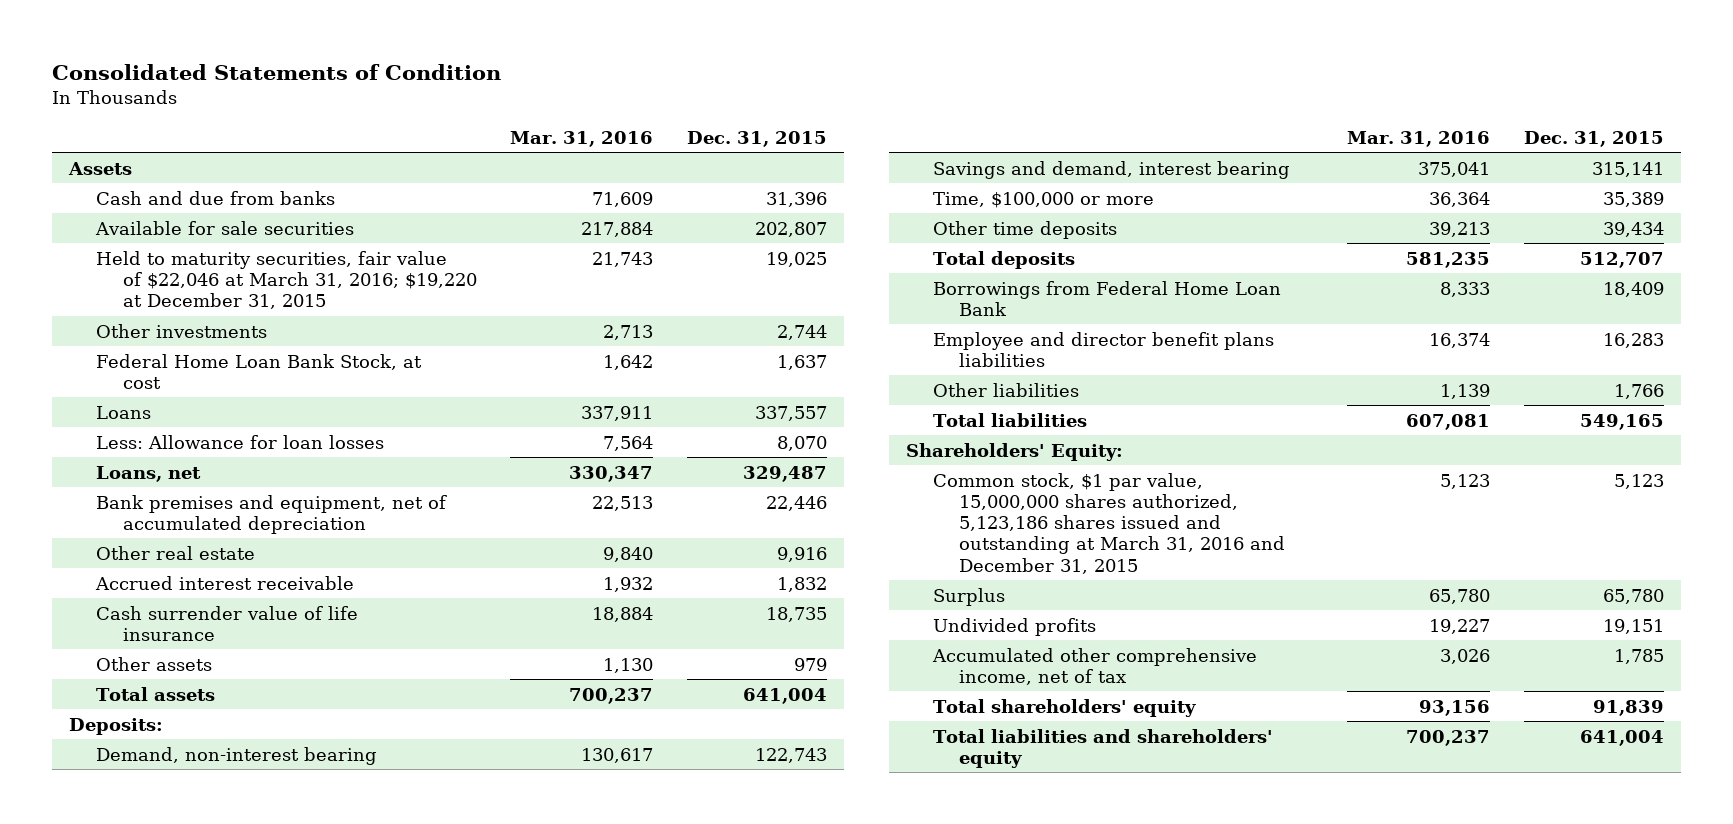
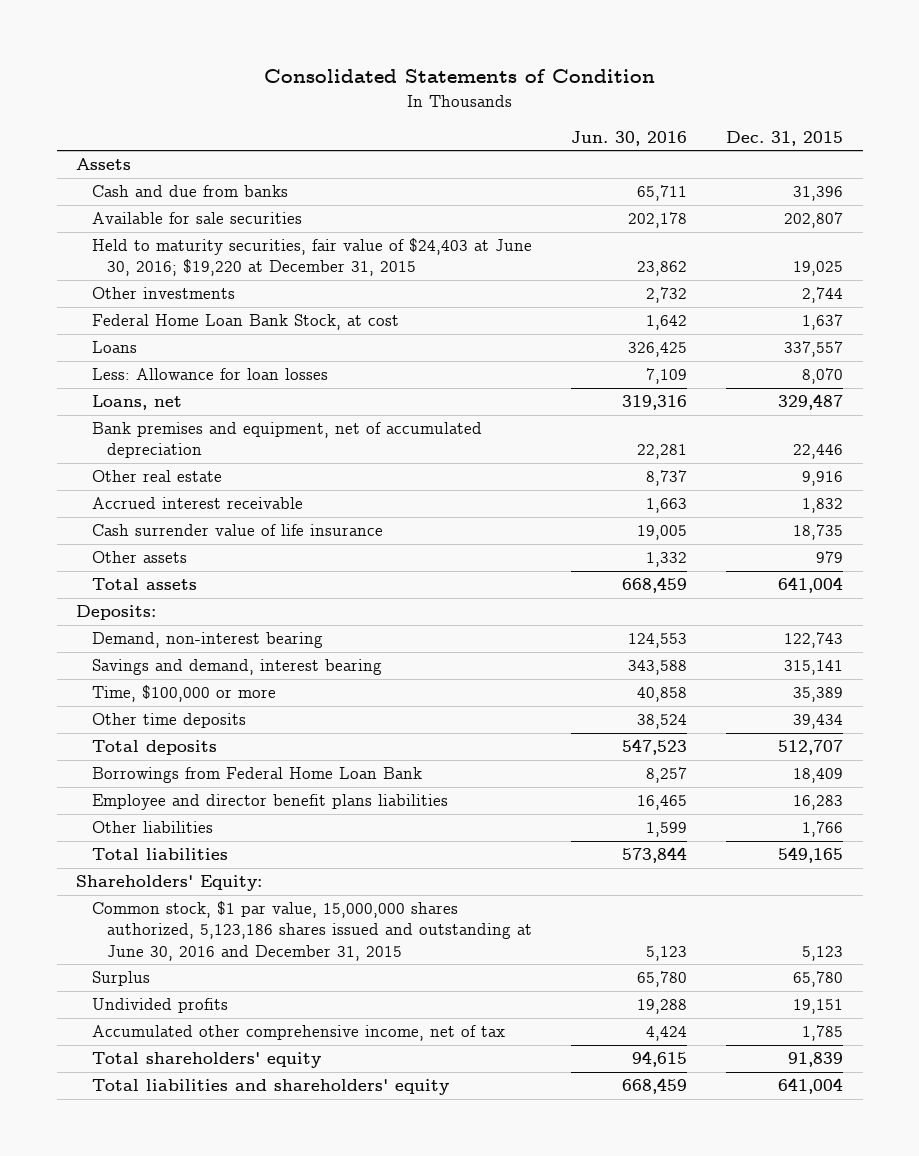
[510,130,654,147] Mar. 31, 2016 -> none
none -> [571,131,688,147] Jun. 30, 2016
[95,250,477,310] Held to maturity securities, fair value of $22,046 at March 31, 2016; $19,220 at December 31, 2015 -> [91,238,532,277] Held to maturity securities, fair value of $24,403 at June 30, 2016; $19,220 at December 31, 2015
[932,472,1286,574] Common stock, $1 par value, 15,000,000 shares authorized, 5,123,186 shares issued and outstanding at March 31, 2016 and December 31, 2015 -> [91,901,533,961] Common stock, $1 par value, 15,000,000 shares authorized, 5,123,186 shares issued and outstanding at June 30, 2016 and December 31, 2015

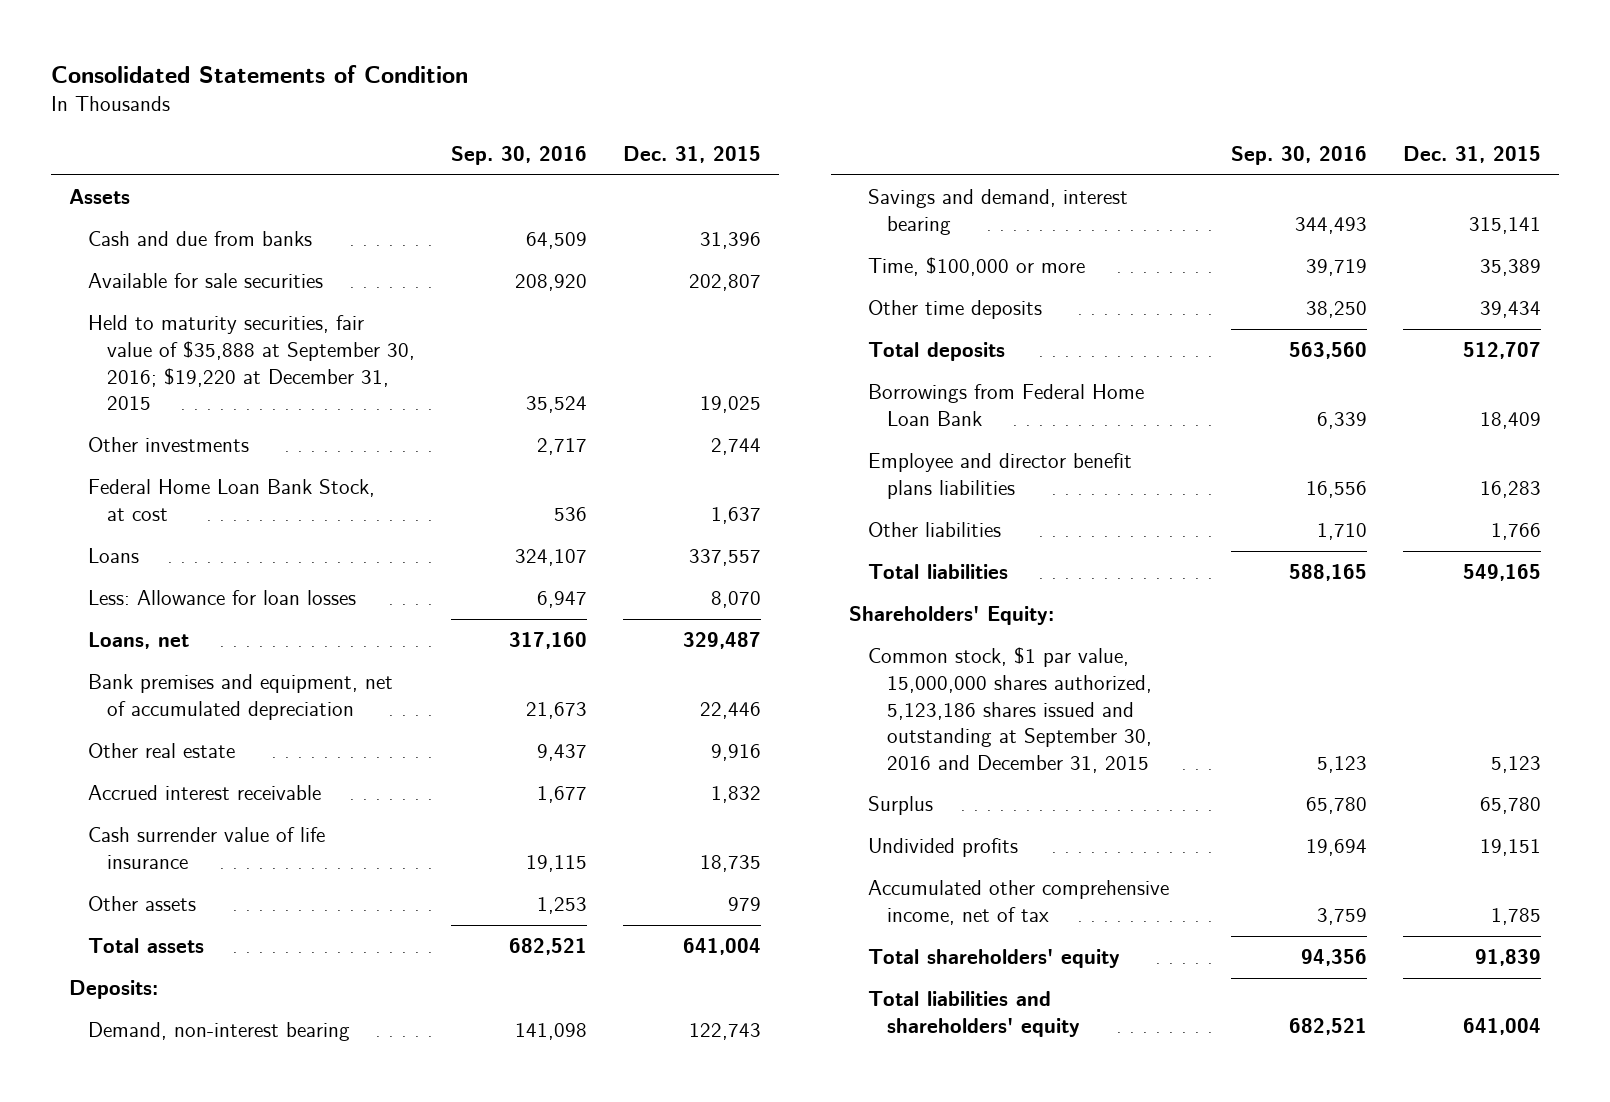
[571,131,688,147] Jun. 30, 2016 -> none
none -> [451,145,588,165] Sep. 30, 2016
[91,238,532,277] Held to maturity securities, fair value of $24,403 at June 30, 2016; $19,220 at December 31, 2015 -> [88,315,416,411] Held to maturity securities, fair value of $35,888 at September 30, 2016; $19,220 at December 31, 2015
[91,901,533,961] Common stock, $1 par value, 15,000,000 shares authorized, 5,123,186 shares issued and outstanding at June 30, 2016 and December 31, 2015 -> [867,647,1153,773] Common stock, $1 par value, 15,000,000 shares authorized, 5,123,186 shares issued and outstanding at September 30, 2016 and December 31, 2015

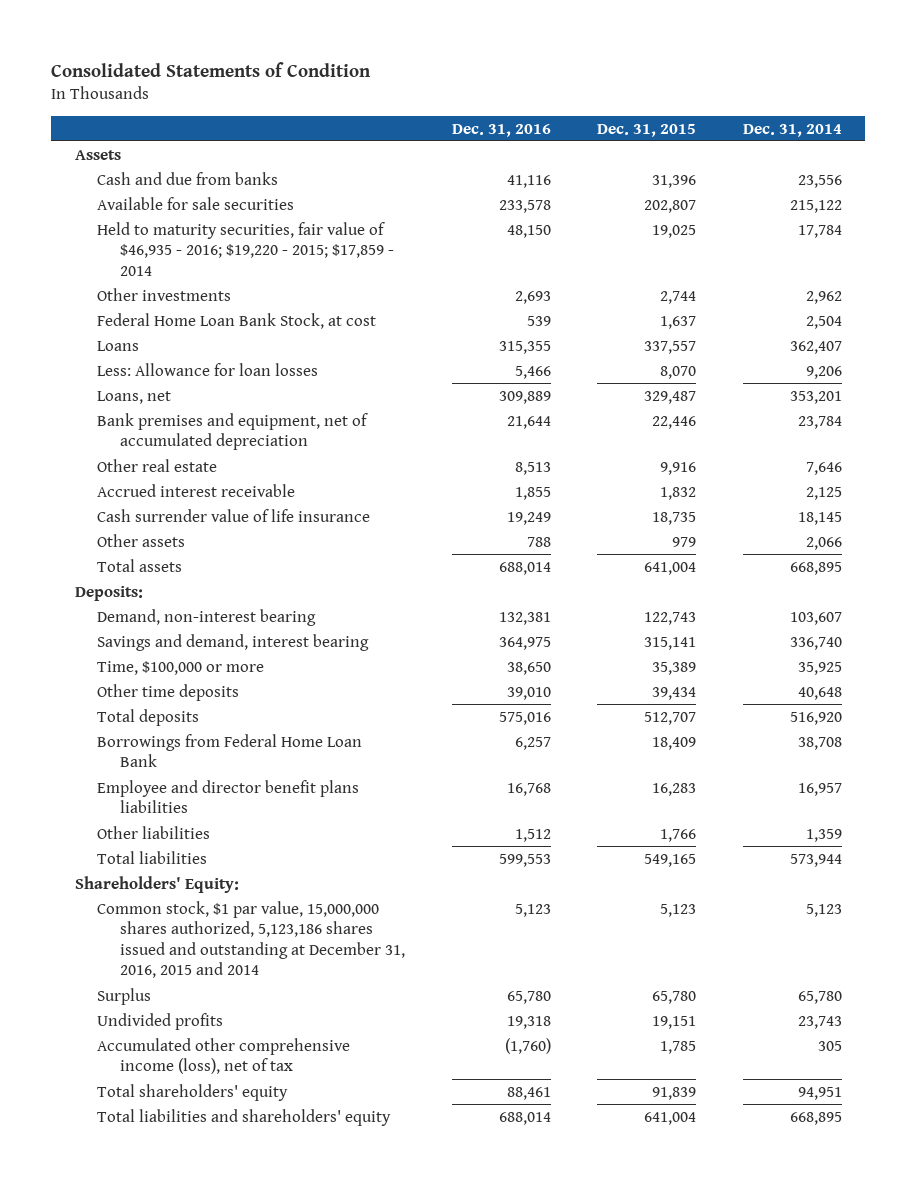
[451,145,588,165] Sep. 30, 2016 -> none
none -> [451,123,551,137] Dec. 31, 2016
none -> [742,123,842,137] Dec. 31, 2014
[88,315,416,411] Held to maturity securities, fair value of $35,888 at September 30, 2016; $19,220 at December 31, 2015 -> [97,221,395,276] Held to maturity securities, fair value of $46,935 - 2016; $19,220 - 2015; $17,859 - 2014
[867,647,1153,773] Common stock, $1 par value, 15,000,000 shares authorized, 5,123,186 shares issued and outstanding at September 30, 2016 and December 31, 2015 -> [97,900,406,979] Common stock, $1 par value, 15,000,000 shares authorized, 5,123,186 shares issued and outstanding at December 31, 2016, 2015 and 2014
[867,880,1169,925] Accumulated other comprehensive income, net of tax -> [97,1037,351,1075] Accumulated other comprehensive income (loss), net of tax

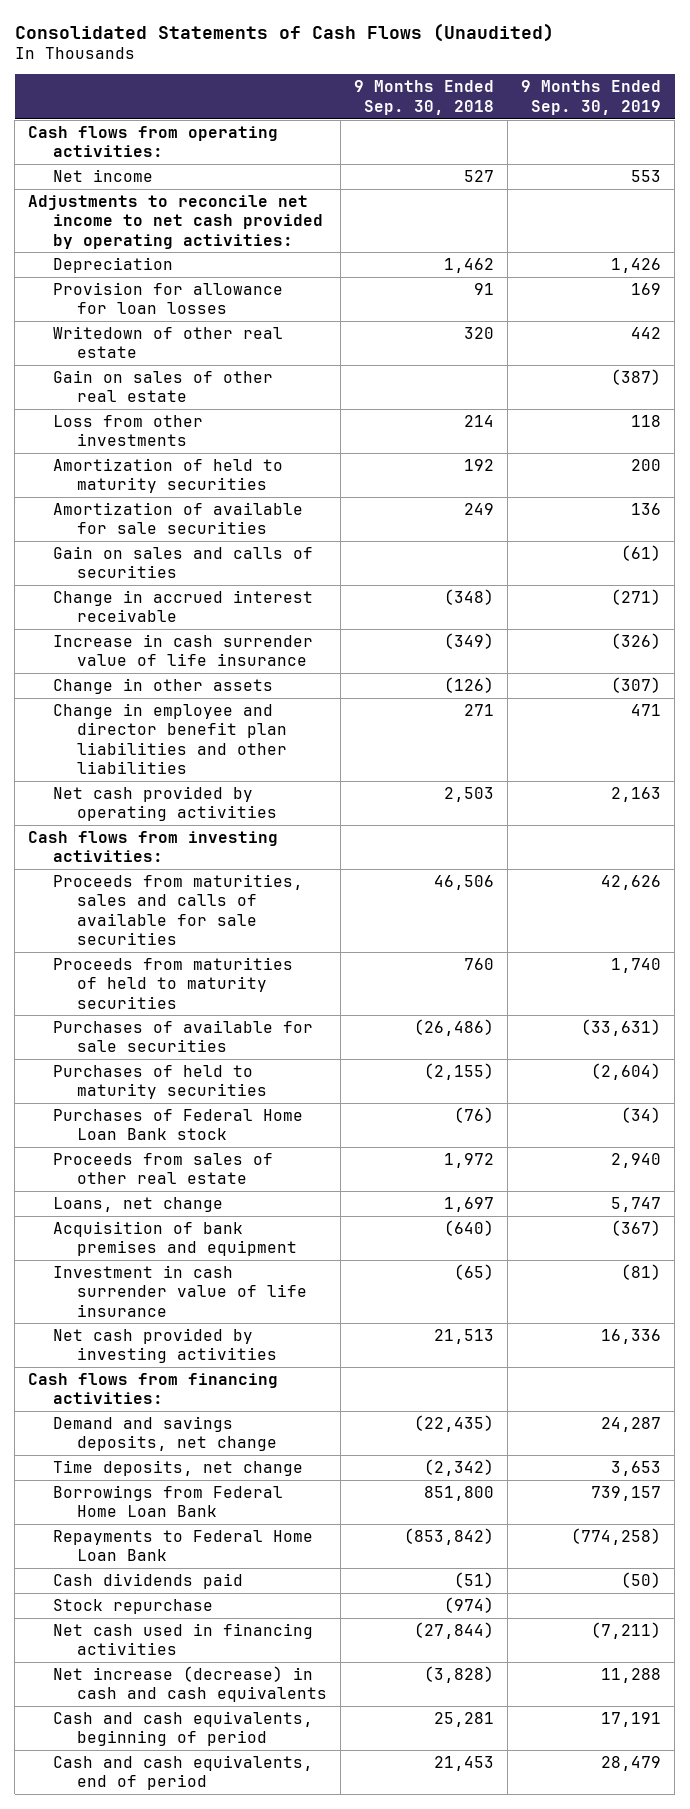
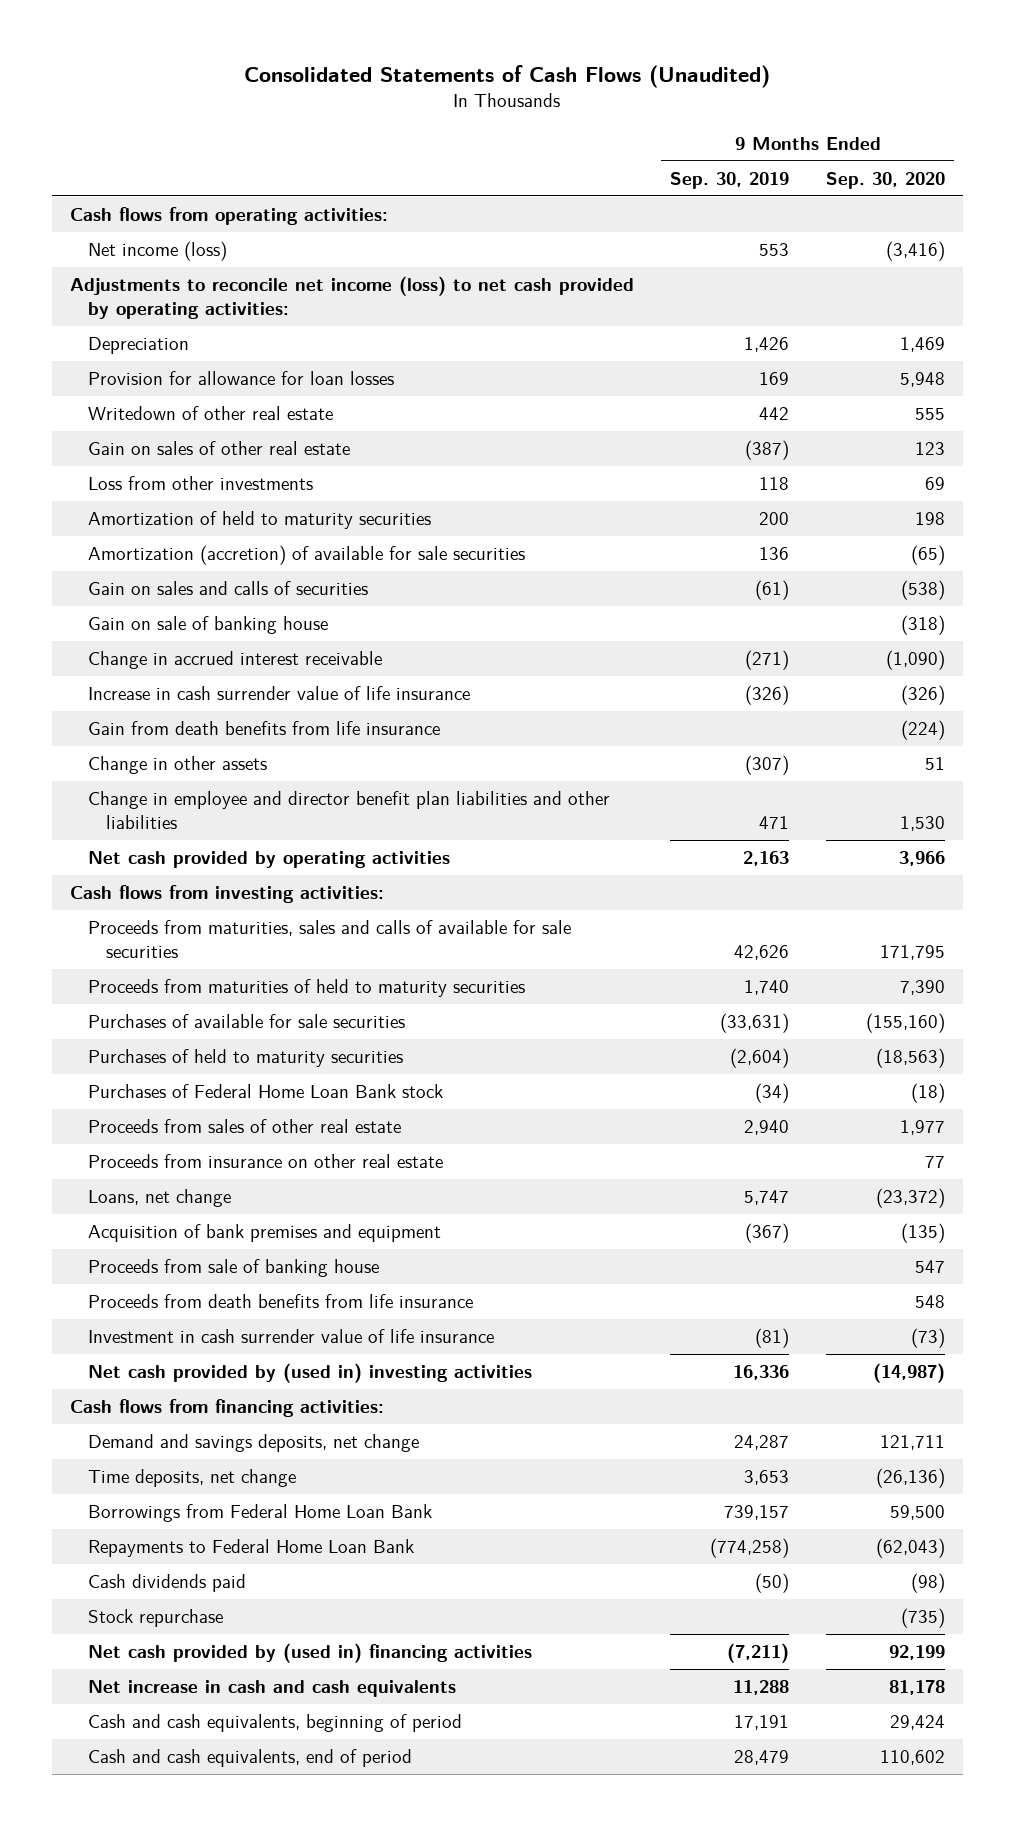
[354,80,495,115] 9 Months Ended Sep. 30, 2018 -> none
none -> [825,171,945,189] Sep. 30, 2020
[52,169,153,183] Net income -> [88,241,228,262] Net income (loss)
[28,195,323,249] Adjustments to reconcile net income to net cash provided by operating activities: -> [70,276,635,319] Adjustments to reconcile net income (loss) to net cash provided by operating activities:
[52,502,303,535] Amortization of available for sale securities -> [88,545,526,566] Amortization (accretion) of available for sale securities
none -> [88,616,329,635] Gain on sale of banking house
none -> [88,721,441,736] Gain from death benefits from life insurance
none -> [88,1154,444,1169] Proceeds from insurance on other real estate
none -> [88,1259,380,1278] Proceeds from sale of banking house
none -> [88,1294,474,1309] Proceeds from death benefits from life insurance
[52,1328,278,1364] Net cash provided by investing activities -> [88,1363,533,1384] Net cash provided by (used in) investing activities
[52,1623,313,1656] Net cash used in financing activities -> [88,1643,533,1664] Net cash provided by (used in) financing activities
[52,1666,328,1703] Net increase (decrease) in cash and cash equivalents -> [88,1680,457,1698] Net increase in cash and cash equivalents

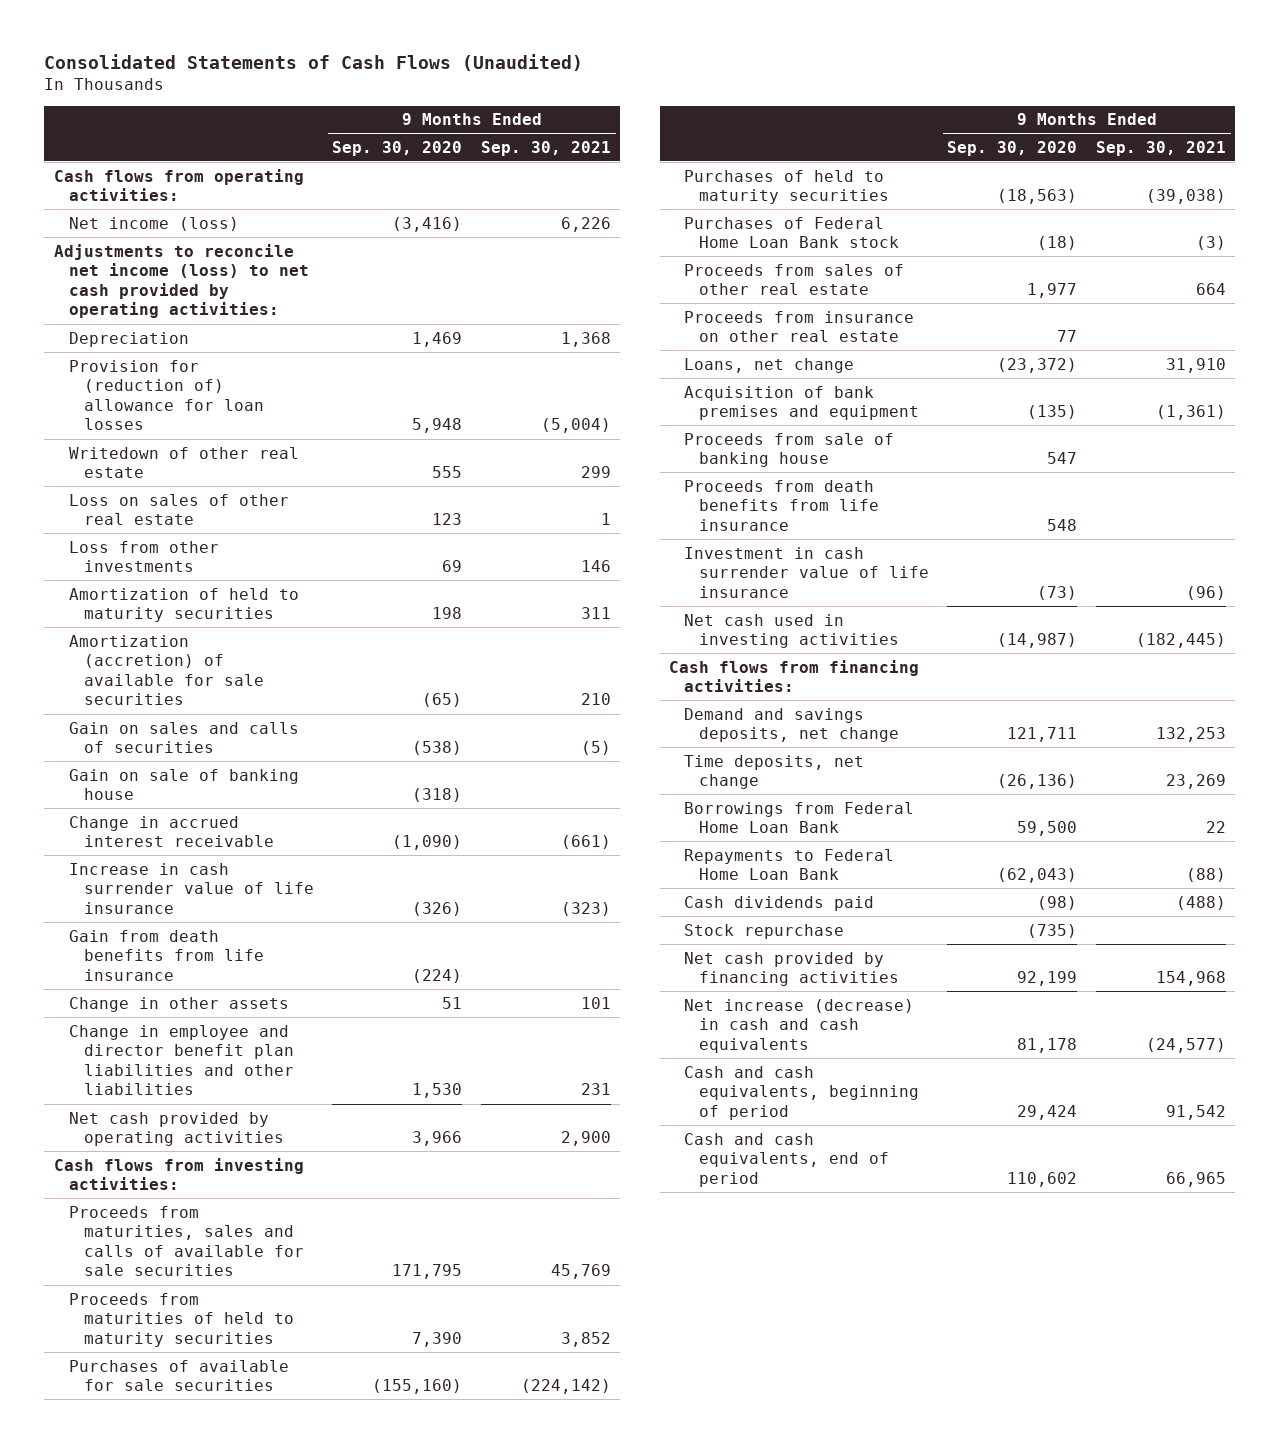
[670,171,790,189] Sep. 30, 2019 -> none
none -> [480,140,611,156] Sep. 30, 2021
[88,371,395,386] Provision for allowance for loan losses -> [68,359,264,431] Provision for (reduction of) allowance for loan losses
[88,441,351,456] Gain on sales of other real estate -> [68,493,289,526] Loss on sales of other real estate
[88,1363,533,1384] Net cash provided by (used in) investing activities -> [683,613,899,649] Net cash used in investing activities
[88,1643,533,1664] Net cash provided by (used in) financing activities -> [683,951,899,987] Net cash provided by financing activities
[88,1680,457,1698] Net increase in cash and cash equivalents -> [683,998,914,1053] Net increase (decrease) in cash and cash equivalents

